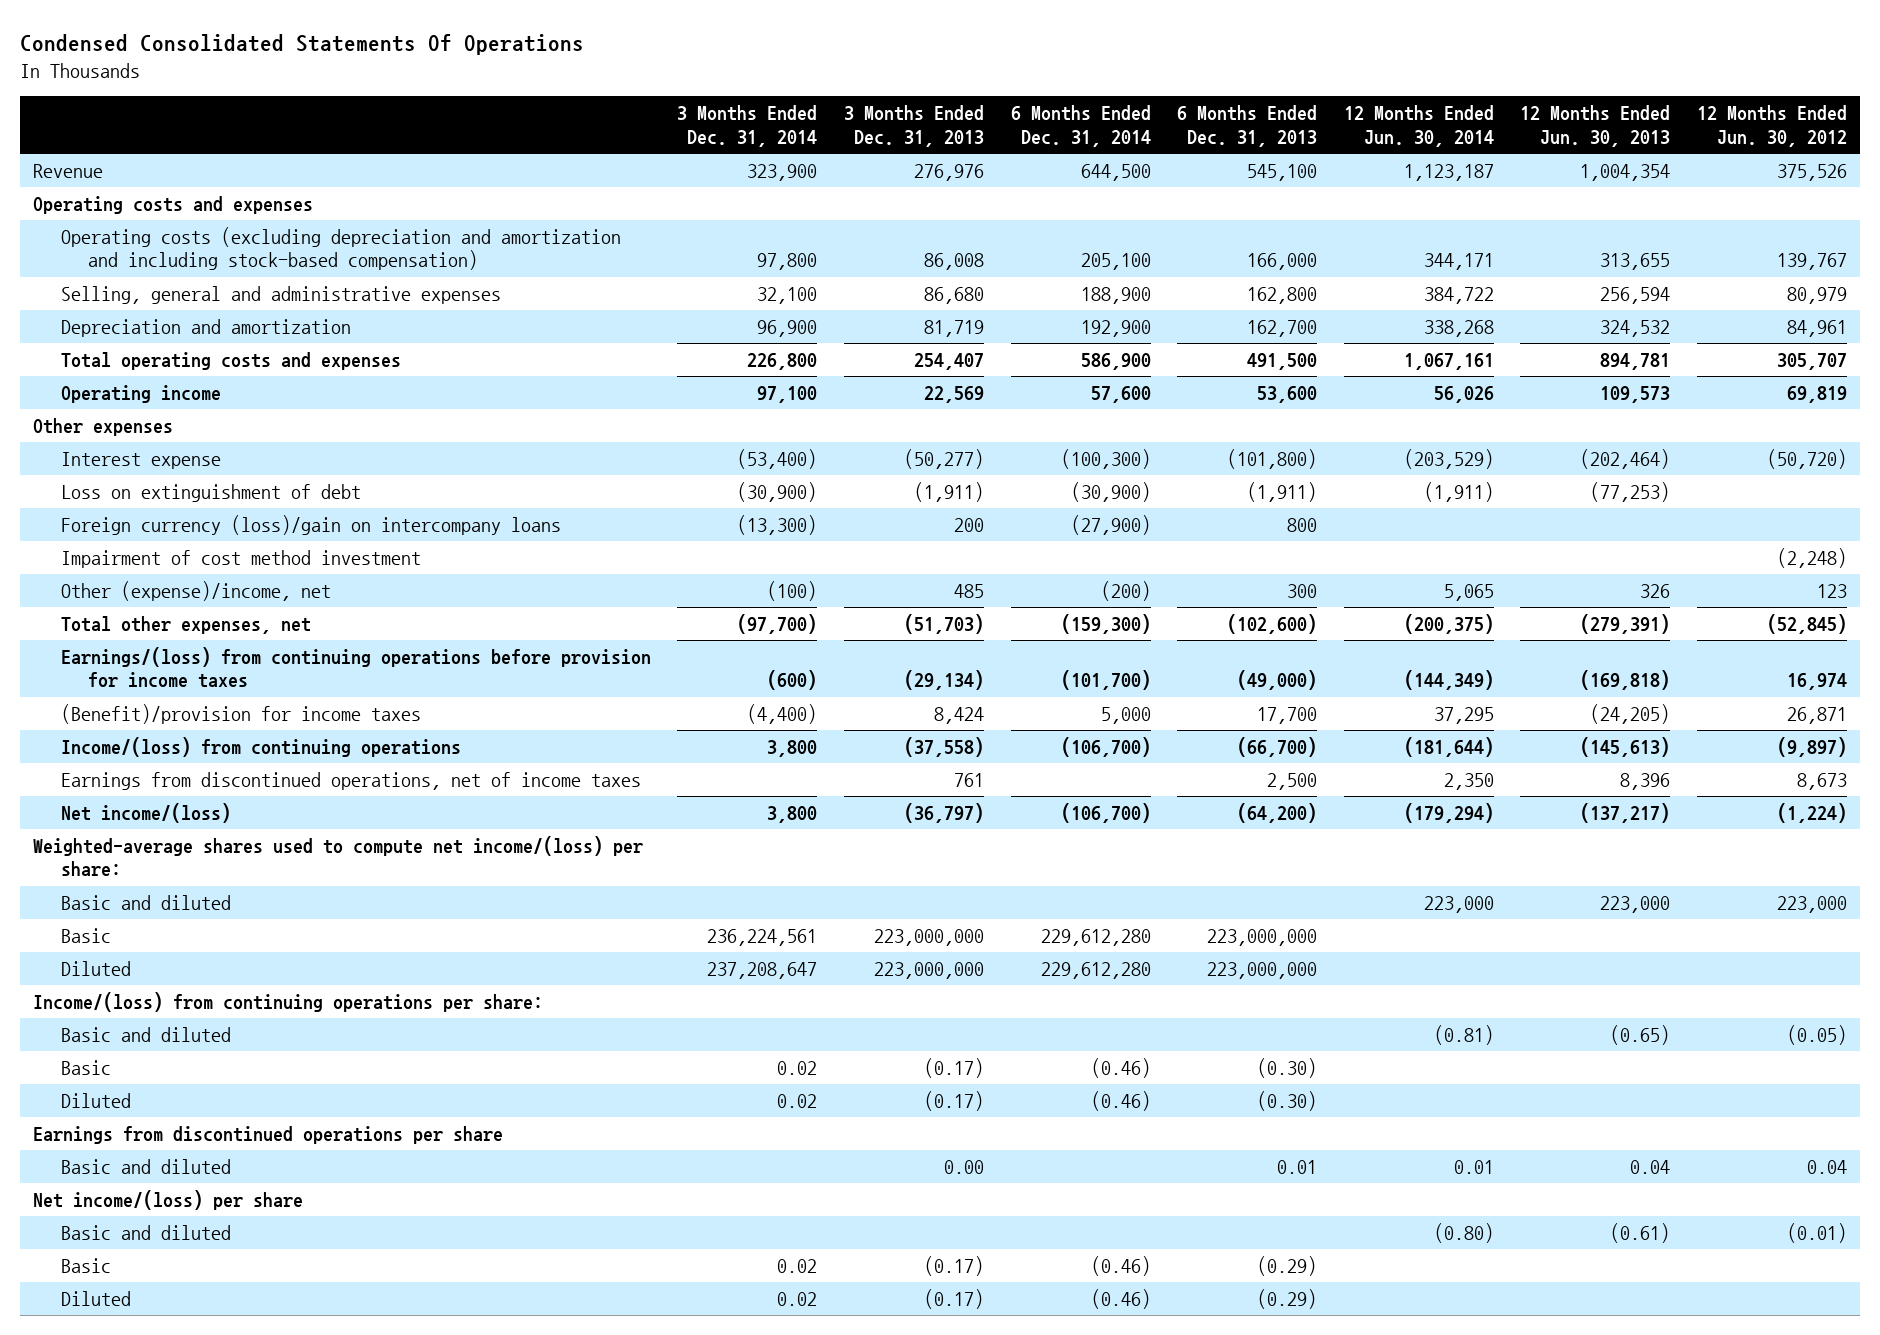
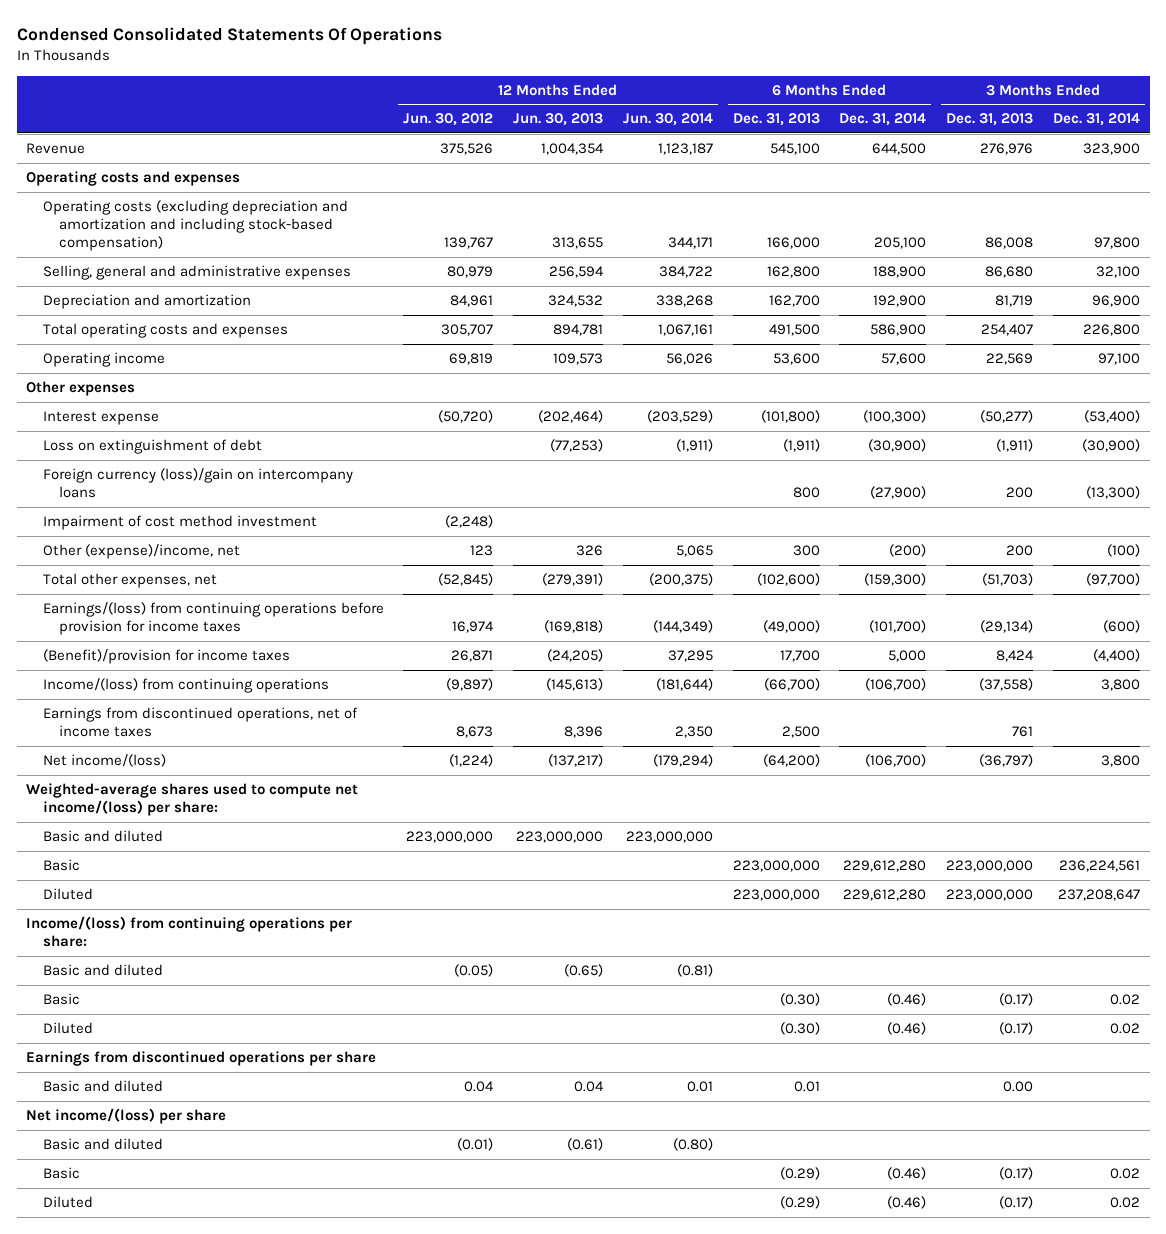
[953,583,984,598] 485 -> [1005,545,1033,557] 200
[1423,895,1494,913] 223,000 -> [625,831,713,844] 223,000,000
[1600,895,1671,913] 223,000 -> [516,831,604,844] 223,000,000
[1776,895,1847,913] 223,000 -> [406,831,494,844] 223,000,000

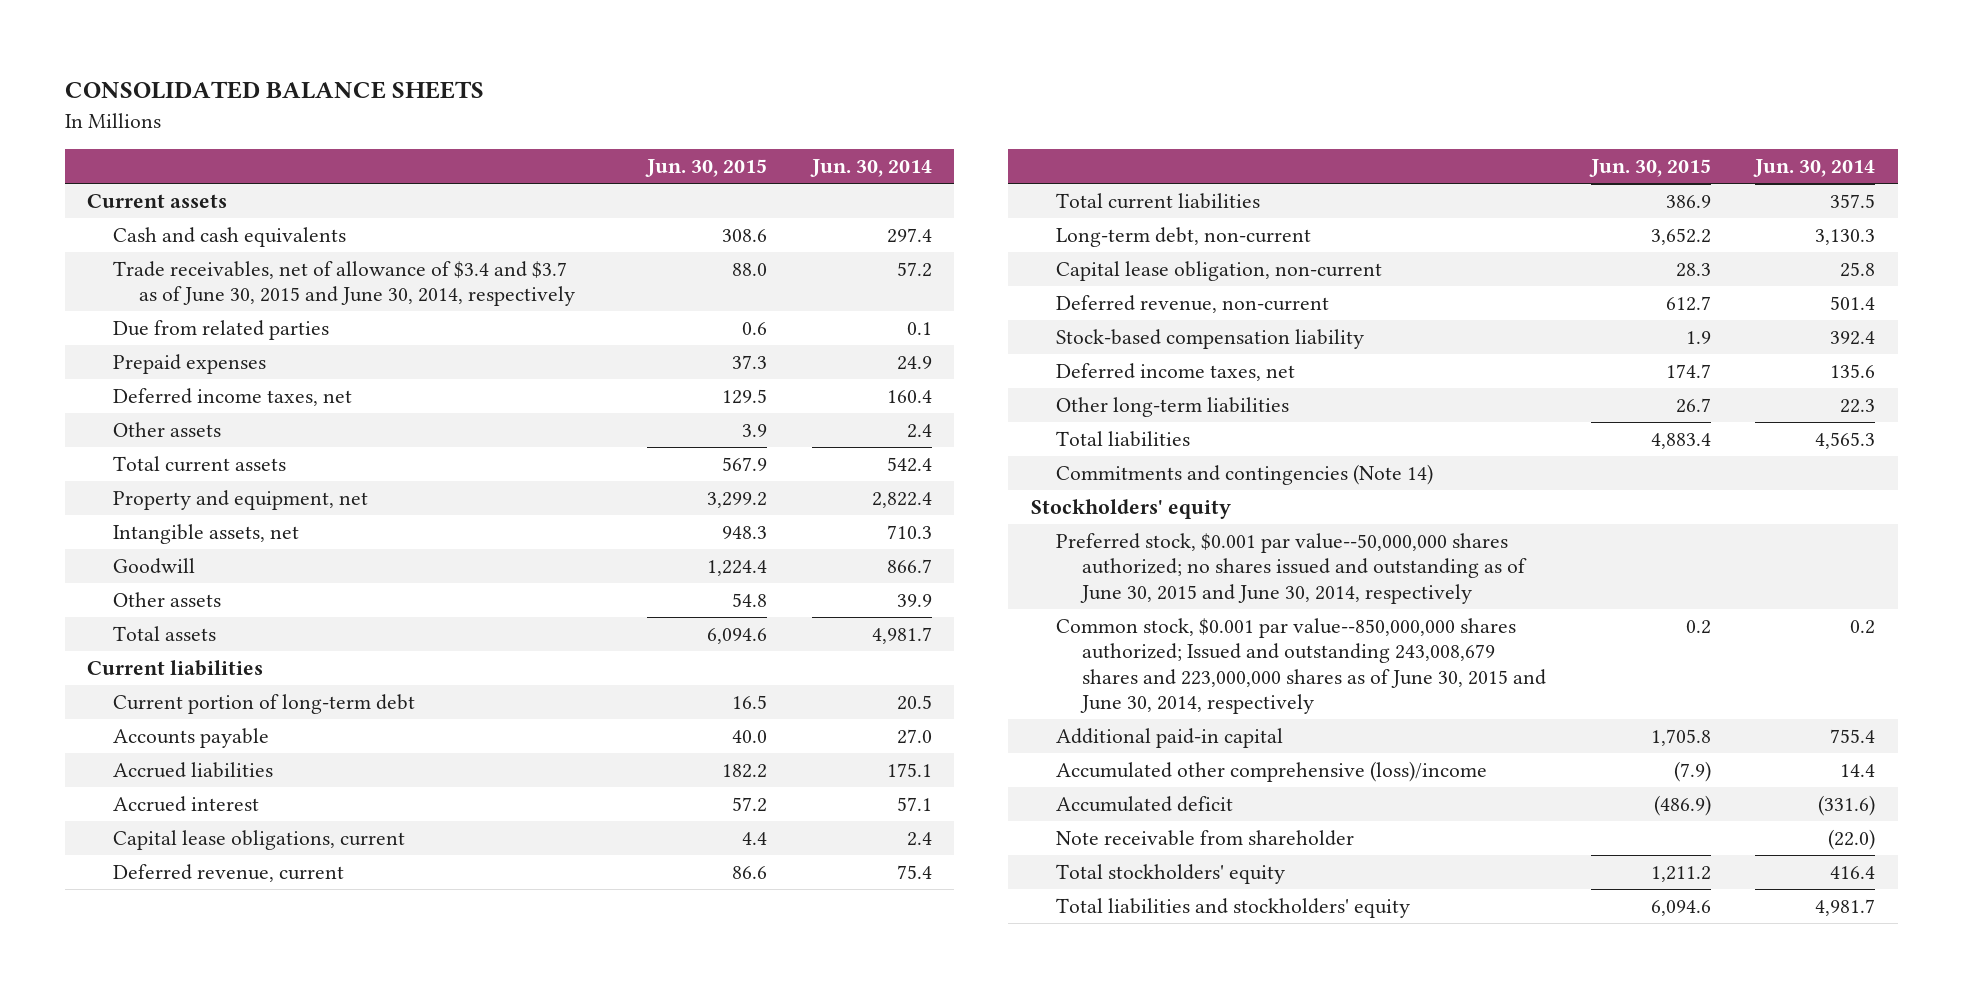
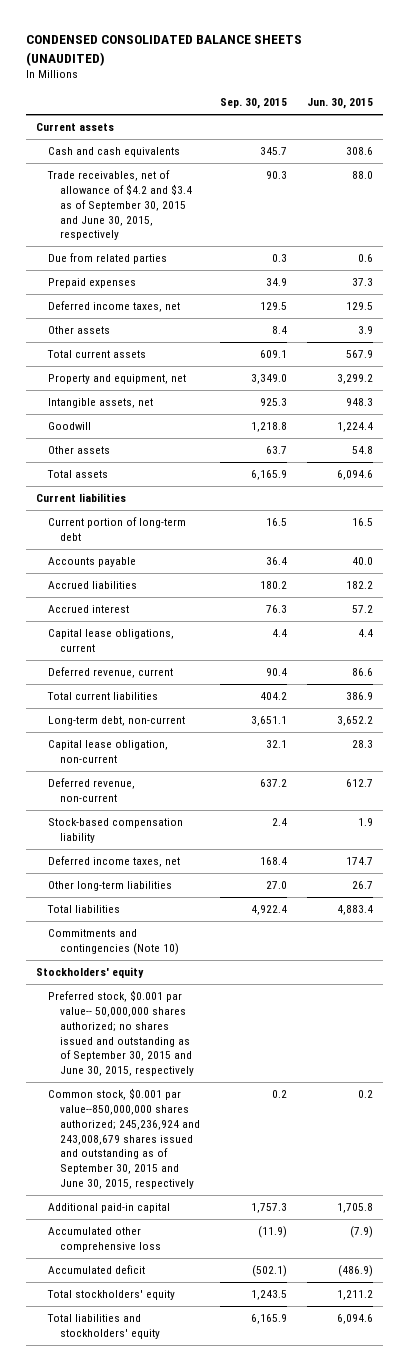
[64,81,484,100] CONSOLIDATED BALANCE SHEETS -> [26,35,303,66] CONDENSED CONSOLIDATED BALANCE SHEETS (UNAUDITED)
[809,159,932,178] Jun. 30, 2014 -> none
none -> [220,98,288,110] Sep. 30, 2015
[112,260,575,307] Trade receivables, net of allowance of $3.4 and $3.7 as of June 30, 2015 and June 30, 2014, respectively -> [47,170,193,241] Trade receivables, net of allowance of $4.2 and $3.4 as of September 30, 2015 and June 30, 2015, respectively
[1056,463,1434,485] Commitments and contingencies (Note 14) -> [48,929,180,956] Commitments and contingencies (Note 10)
[1056,532,1528,604] Preferred stock, $0.001 par value--50,000,000 shares authorized; no shares issued and outstanding as of June 30, 2015 and June 30, 2014, respectively -> [48,990,195,1077] Preferred stock, $0.001 par value-- 50,000,000 shares authorized; no shares issued and outstanding as of September 30, 2015 and June 30, 2015, respectively
[1056,617,1547,715] Common stock, $0.001 par value--850,000,000 shares authorized; Issued and outstanding 243,008,679 shares and 223,000,000 shares as of June 30, 2015 and June 30, 2014, respectively -> [48,1088,201,1189] Common stock, $0.001 par value--850,000,000 shares authorized; 245,236,924 and 243,008,679 shares issued and outstanding as of September 30, 2015 and June 30, 2015, respectively
[1056,760,1488,782] Accumulated other comprehensive (loss)/income -> [48,1227,162,1253] Accumulated other comprehensive loss
[1056,829,1355,846] Note receivable from shareholder -> none

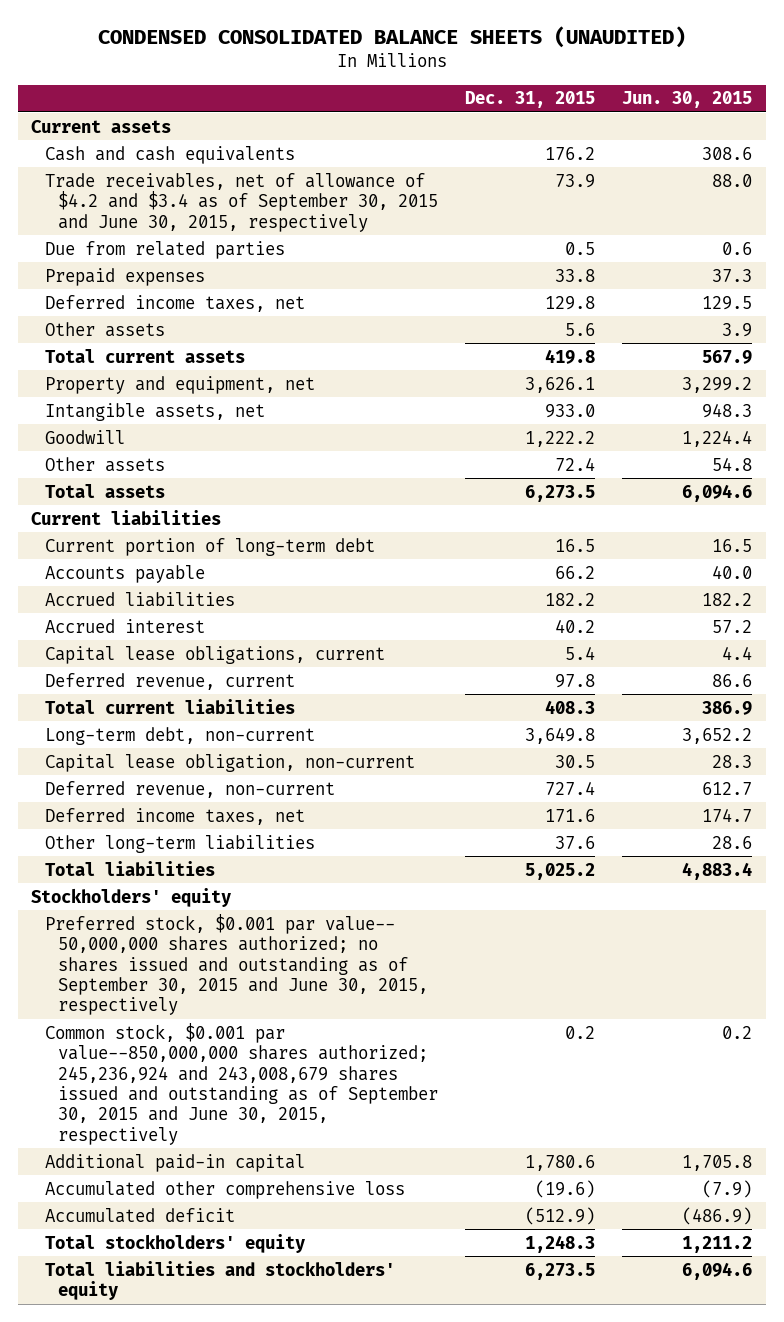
[220,98,288,110] Sep. 30, 2015 -> none
none -> [465,91,596,109] Dec. 31, 2015
[48,818,184,844] Stock-based compensation liability -> none
[351,881,373,890] 26.7 -> [712,835,753,849] 28.6
[48,929,180,956] Commitments and contingencies (Note 10) -> none

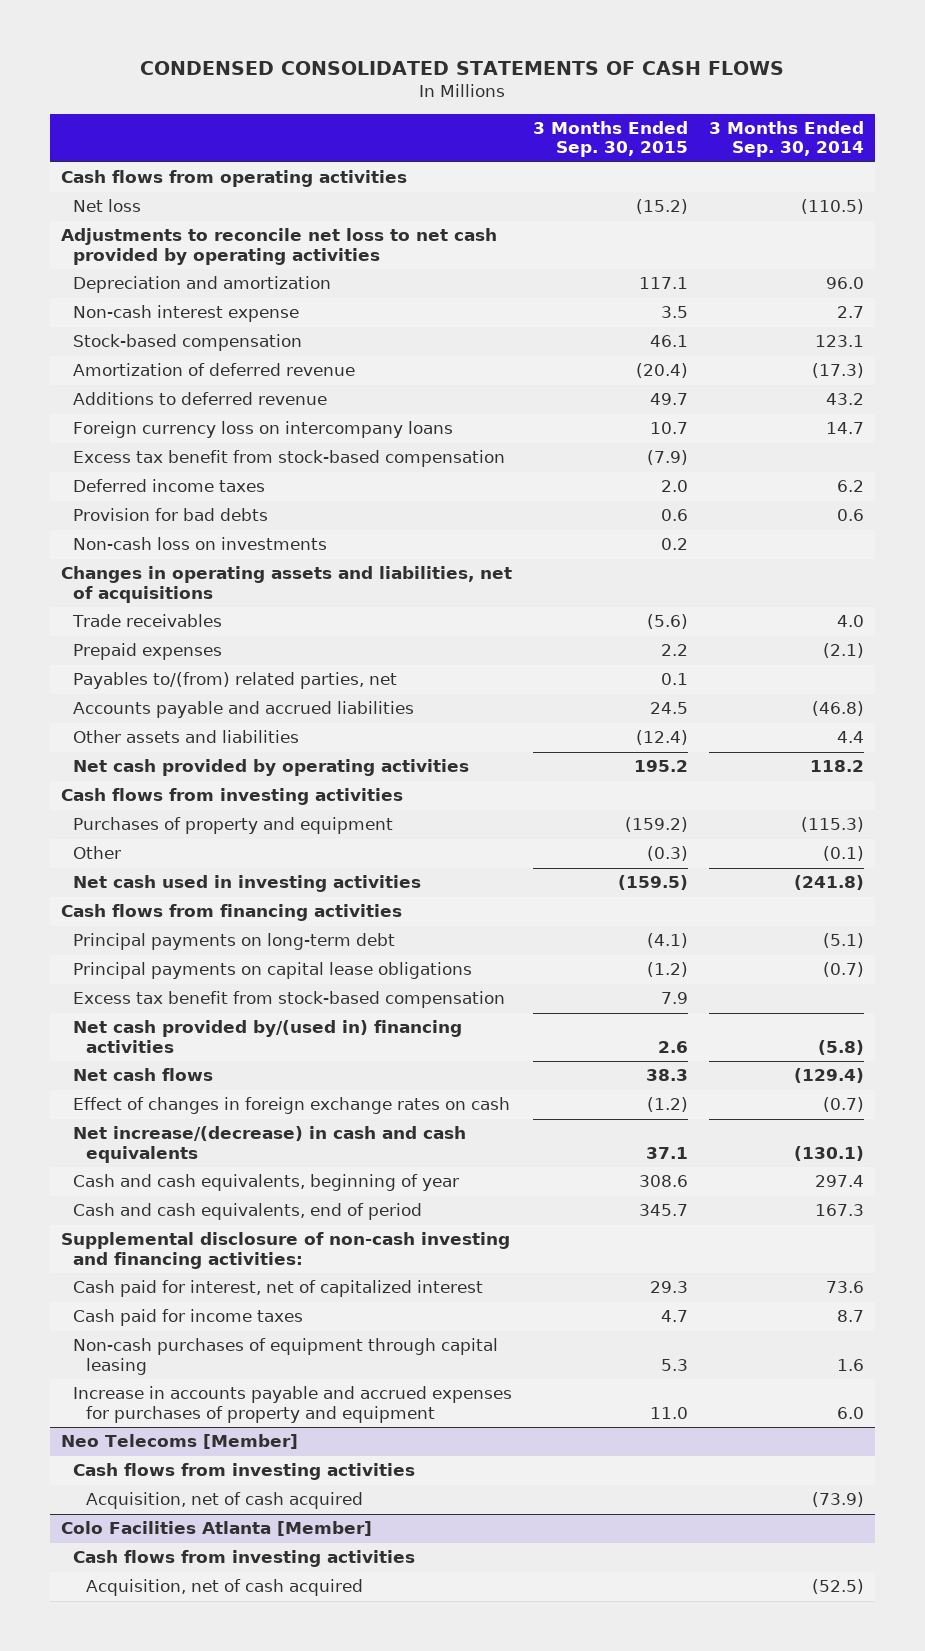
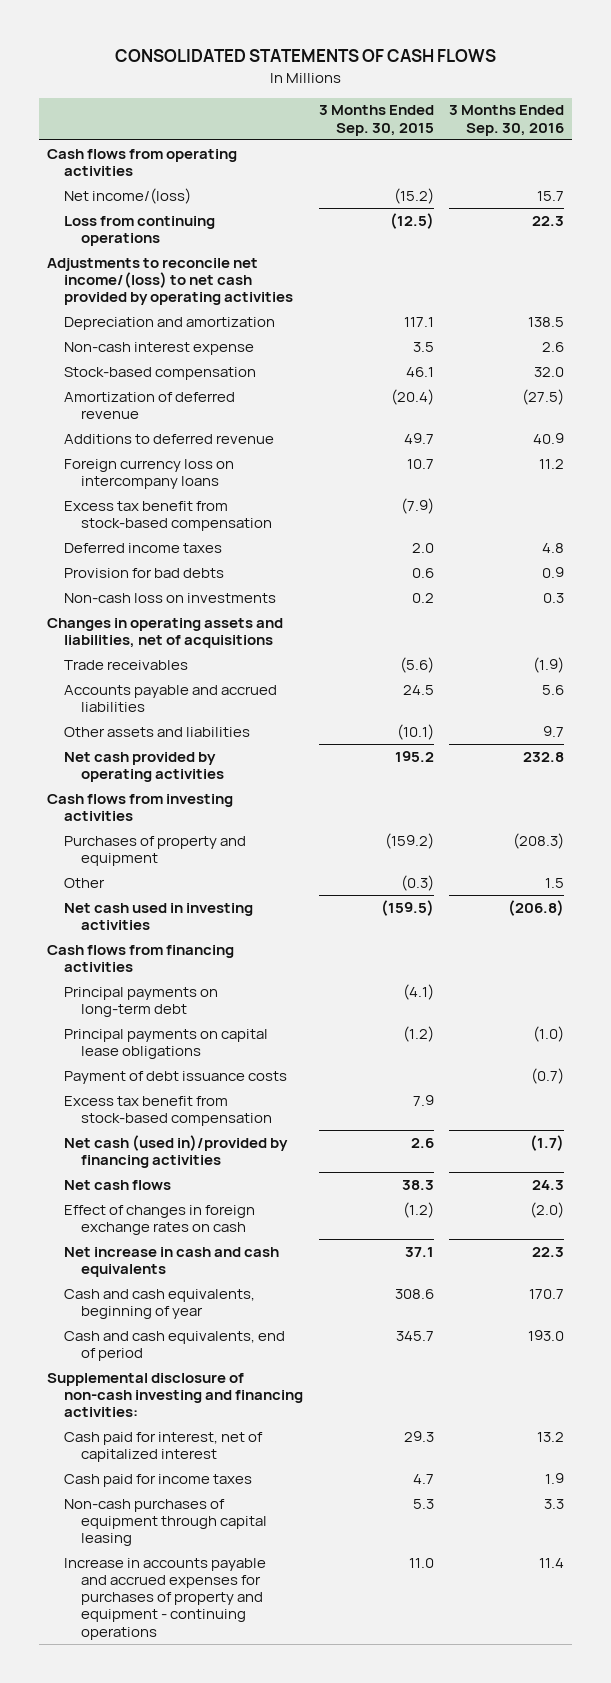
[140,61,785,76] CONDENSED CONSOLIDATED STATEMENTS OF CASH FLOWS -> [114,49,496,63] CONSOLIDATED STATEMENTS OF CASH FLOWS
[709,121,865,158] 3 Months Ended Sep. 30, 2014 -> none
none -> [448,105,564,136] 3 Months Ended Sep. 30, 2016
[73,199,142,213] Net loss -> [64,187,192,204] Net income/(loss)
none -> [64,215,216,247] Loss from continuing operations
[60,228,497,265] Adjustments to reconcile net loss to net cash provided by operating activities -> [47,257,294,306] Adjustments to reconcile net income/(loss) to net cash provided by operating activities
[73,643,223,661] Prepaid expenses -> none
[73,672,398,690] Payables to/(from) related parties, net -> none
[636,730,689,746] (12.4) -> [396,723,434,740] (10.1)
none -> [64,1070,288,1084] Payment of debt issuance costs
[73,1020,463,1053] Net cash provided by/(used in) financing activities -> [64,1134,289,1169] Net cash (used in)/provided by financing activities
[73,1126,467,1163] Net increase/(decrease) in cash and cash equivalents -> [64,1246,280,1278] Net increase in cash and cash equivalents
[60,1434,298,1450] Neo Telecoms [Member] -> none
[73,1463,416,1481] Cash flows from investing activities -> none
[85,1492,363,1510] Acquisition, net of cash acquired -> none
[60,1521,372,1537] Colo Facilities Atlanta [Member] -> none
[73,1550,416,1568] Cash flows from investing activities -> none
[85,1579,363,1597] Acquisition, net of cash acquired -> none
[73,1386,513,1423] Increase in accounts payable and accrued expenses for purchases of property and equipment -> [64,1557,267,1640] Increase in accounts payable and accrued expenses for purchases of property and equipment - continuing operations

